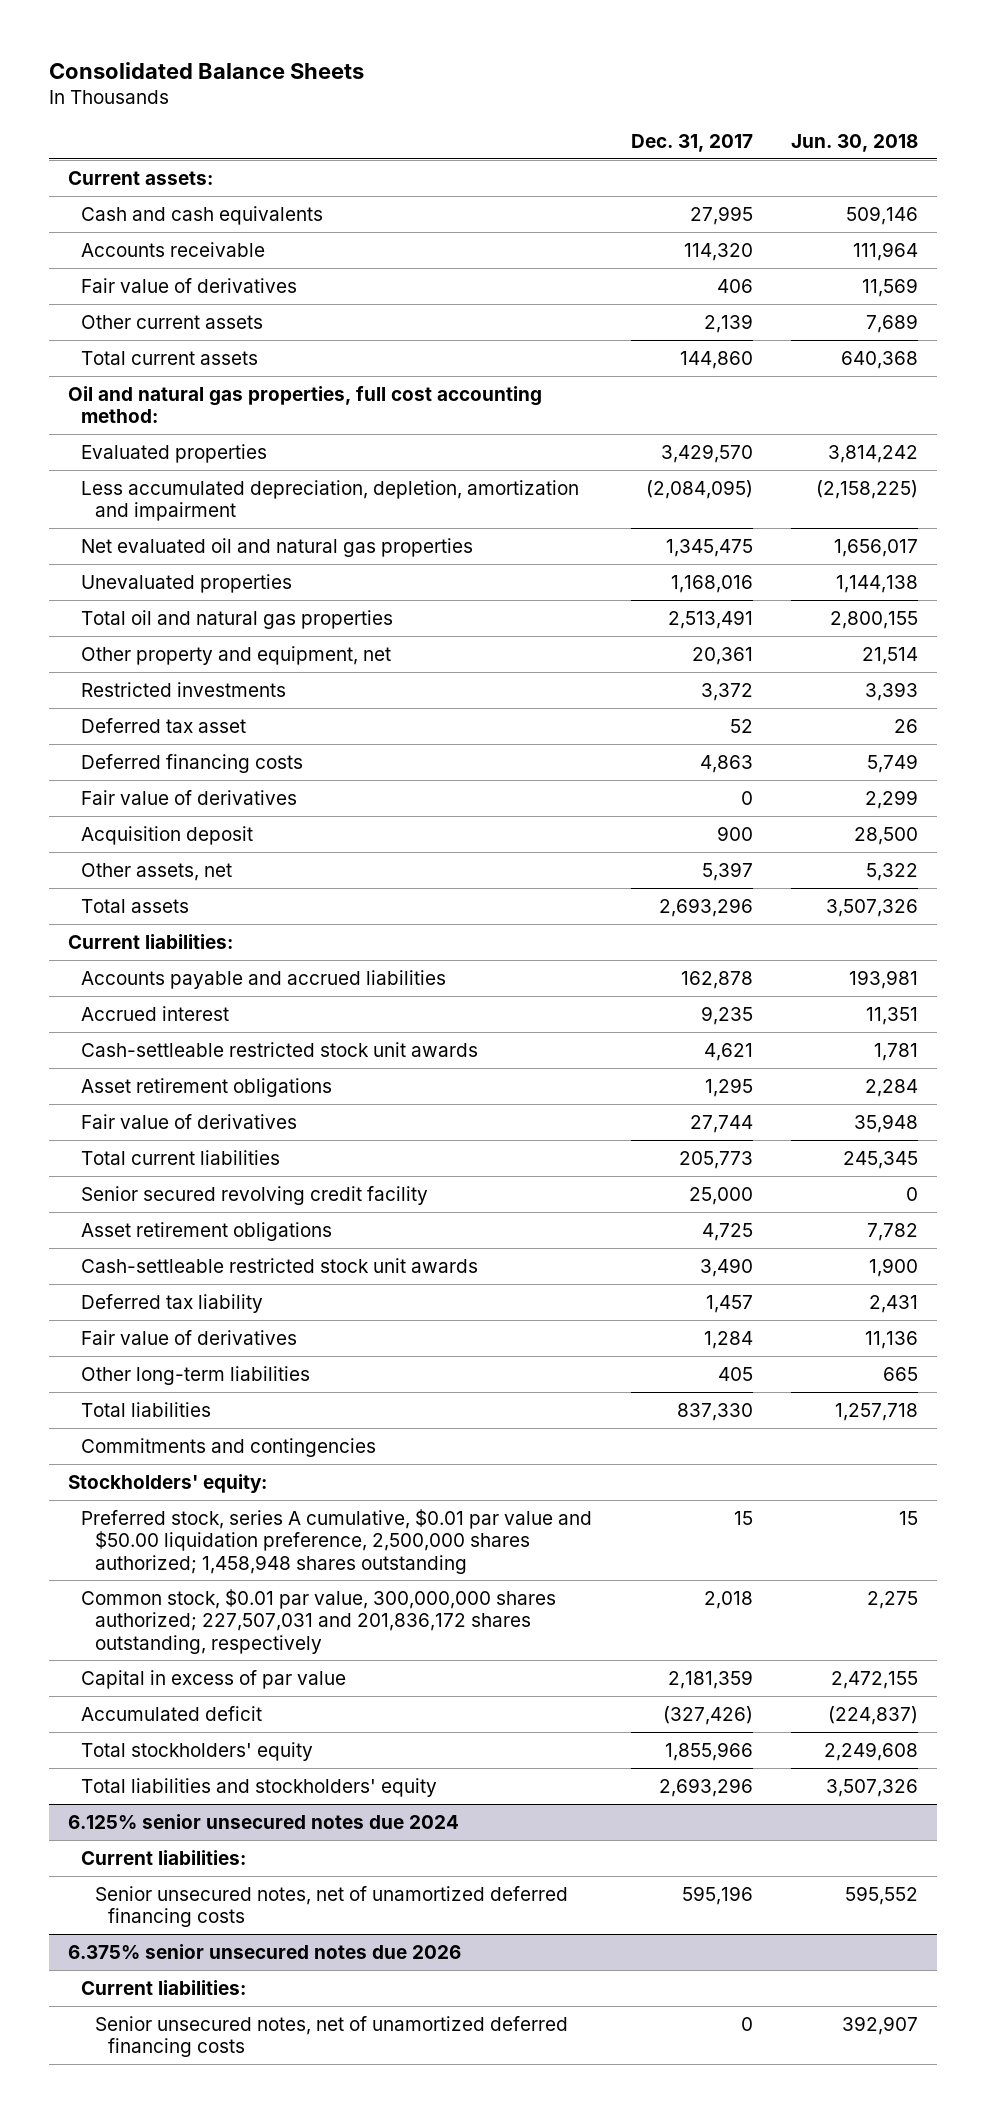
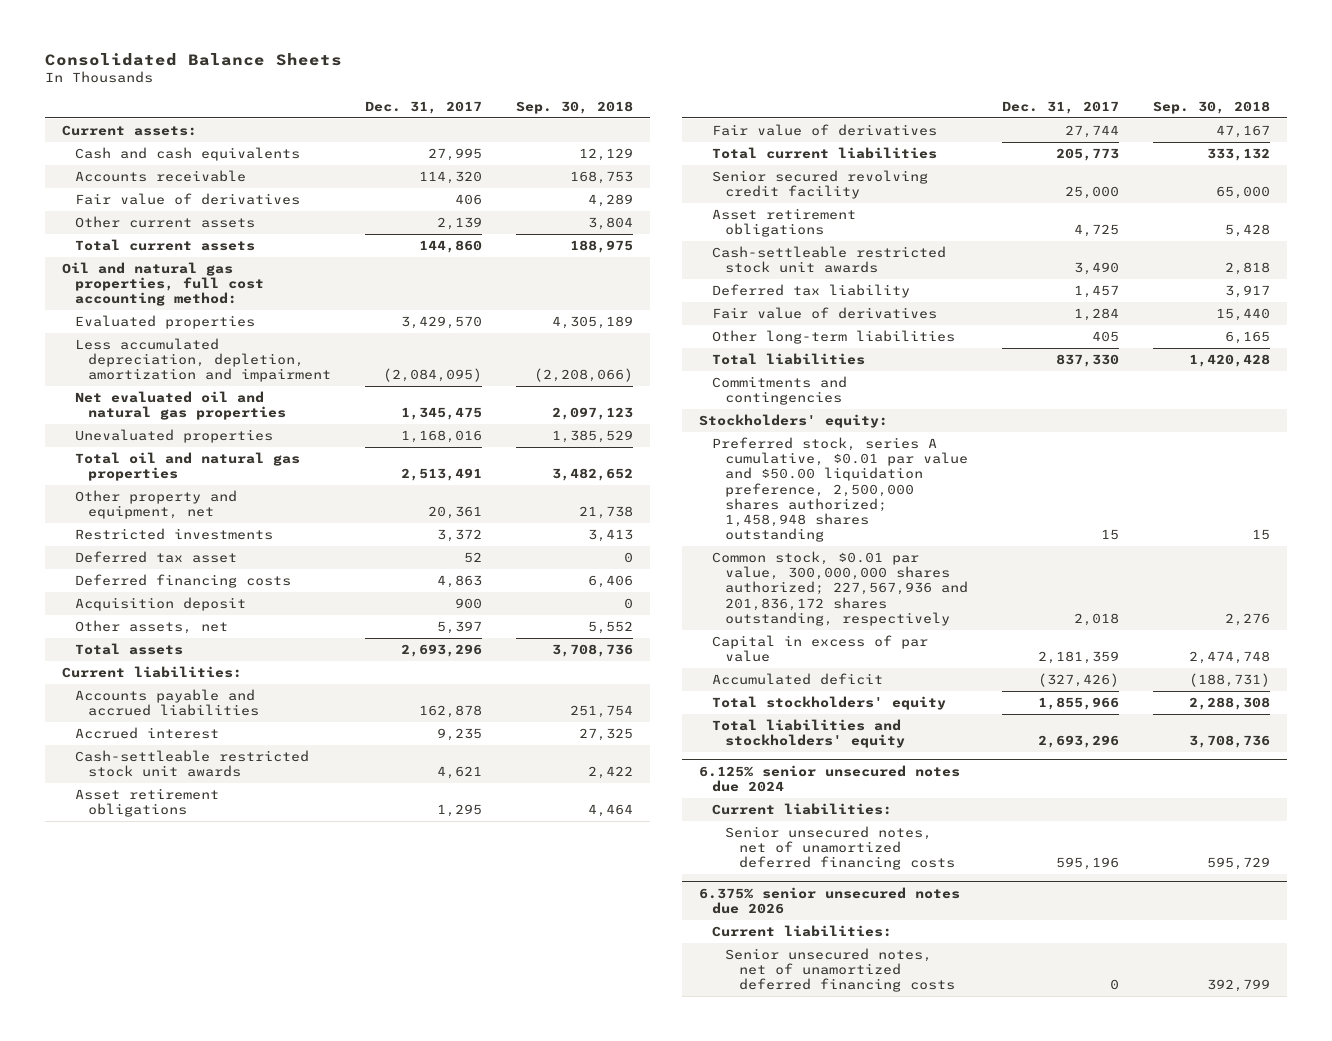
[790,134,918,153] Jun. 30, 2018 -> none
none -> [515,100,633,114] Sep. 30, 2018
[81,789,298,805] Fair value of derivatives -> none
[81,1588,557,1654] Common stock, $0.01 par value, 300,000,000 shares authorized; 227,507,031 and 201,836,172 shares outstanding, respectively -> [712,551,969,626] Common stock, $0.01 par value, 300,000,000 shares authorized; 227,567,936 and 201,836,172 shares outstanding, respectively

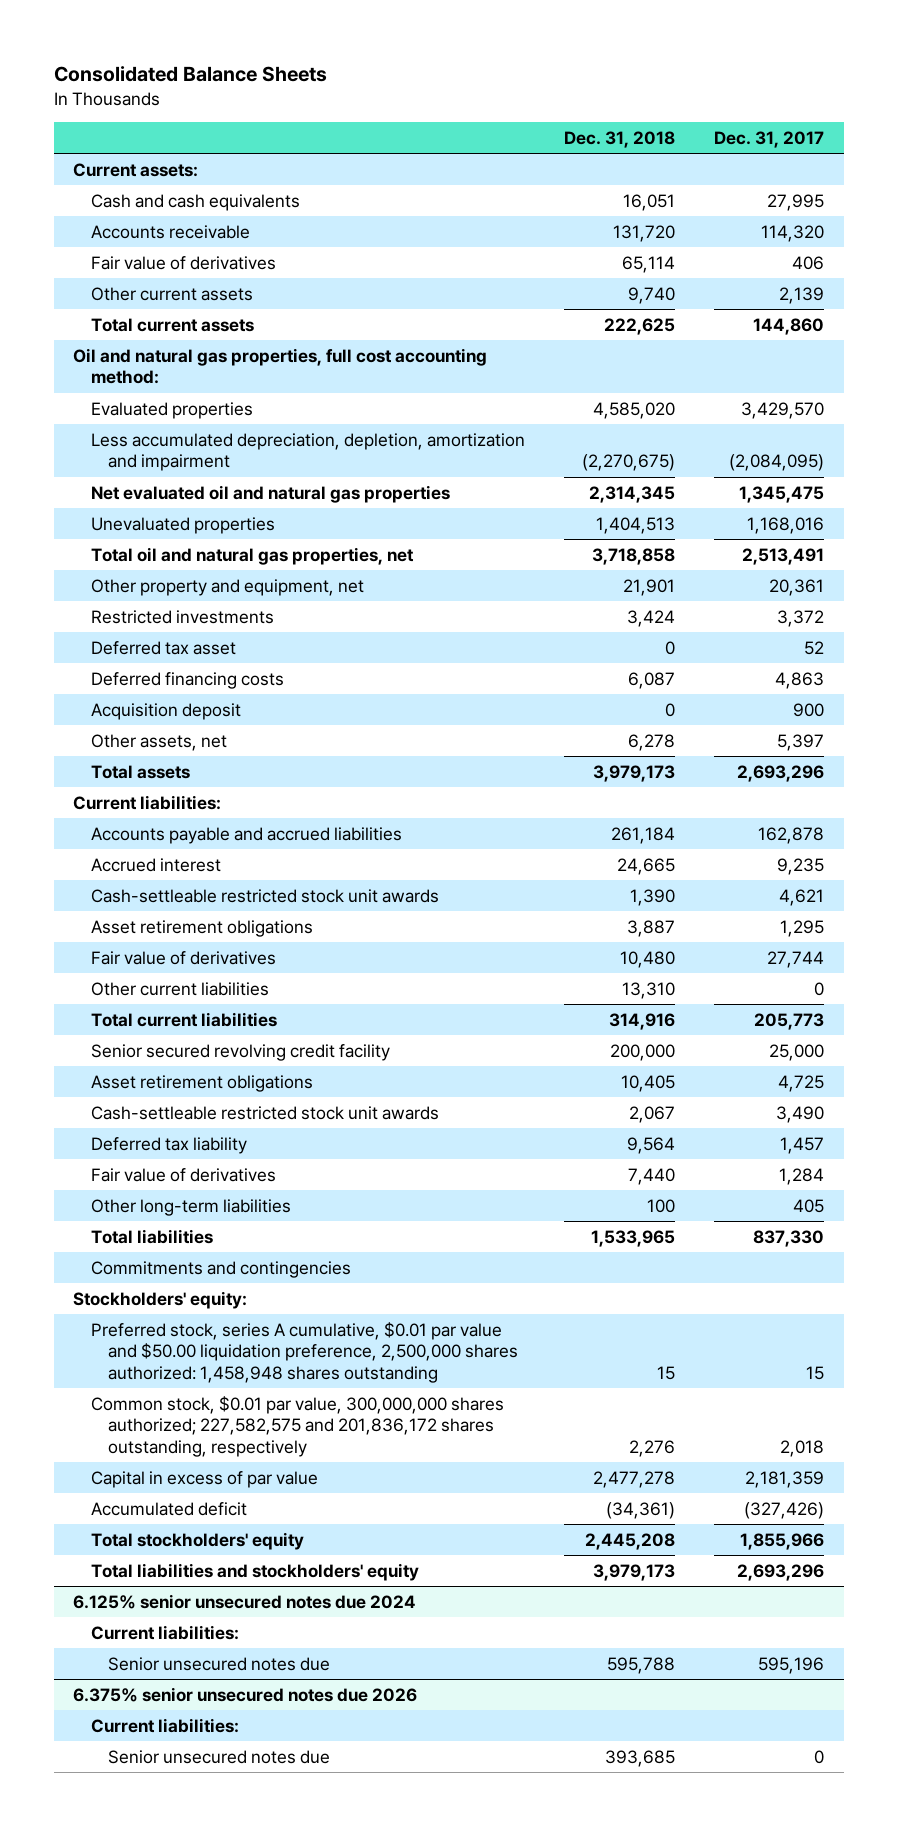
[515,100,633,114] Sep. 30, 2018 -> none
none -> [563,131,675,149] Dec. 31, 2018
[74,452,300,482] Total oil and natural gas properties -> [90,546,414,565] Total oil and natural gas properties, net
none -> [90,981,269,996] Other current liabilities
[712,437,969,543] Preferred stock, series A cumulative, $0.01 par value and $50.00 liquidation preference, 2,500,000 shares authorized; 1,458,948 shares outstanding -> [90,1321,518,1383] Preferred stock, series A cumulative, $0.01 par value and $50.00 liquidation preference, 2,500,000 shares authorized: 1,458,948 shares outstanding
[712,551,969,626] Common stock, $0.01 par value, 300,000,000 shares authorized; 227,567,936 and 201,836,172 shares outstanding, respectively -> [90,1395,504,1457] Common stock, $0.01 par value, 300,000,000 shares authorized; 227,582,575 and 201,836,172 shares outstanding, respectively
[725,826,955,871] Senior unsecured notes, net of unamortized deferred financing costs -> [107,1656,330,1671] Senior unsecured notes due
[725,948,955,993] Senior unsecured notes, net of unamortized deferred financing costs -> [107,1749,330,1764] Senior unsecured notes due

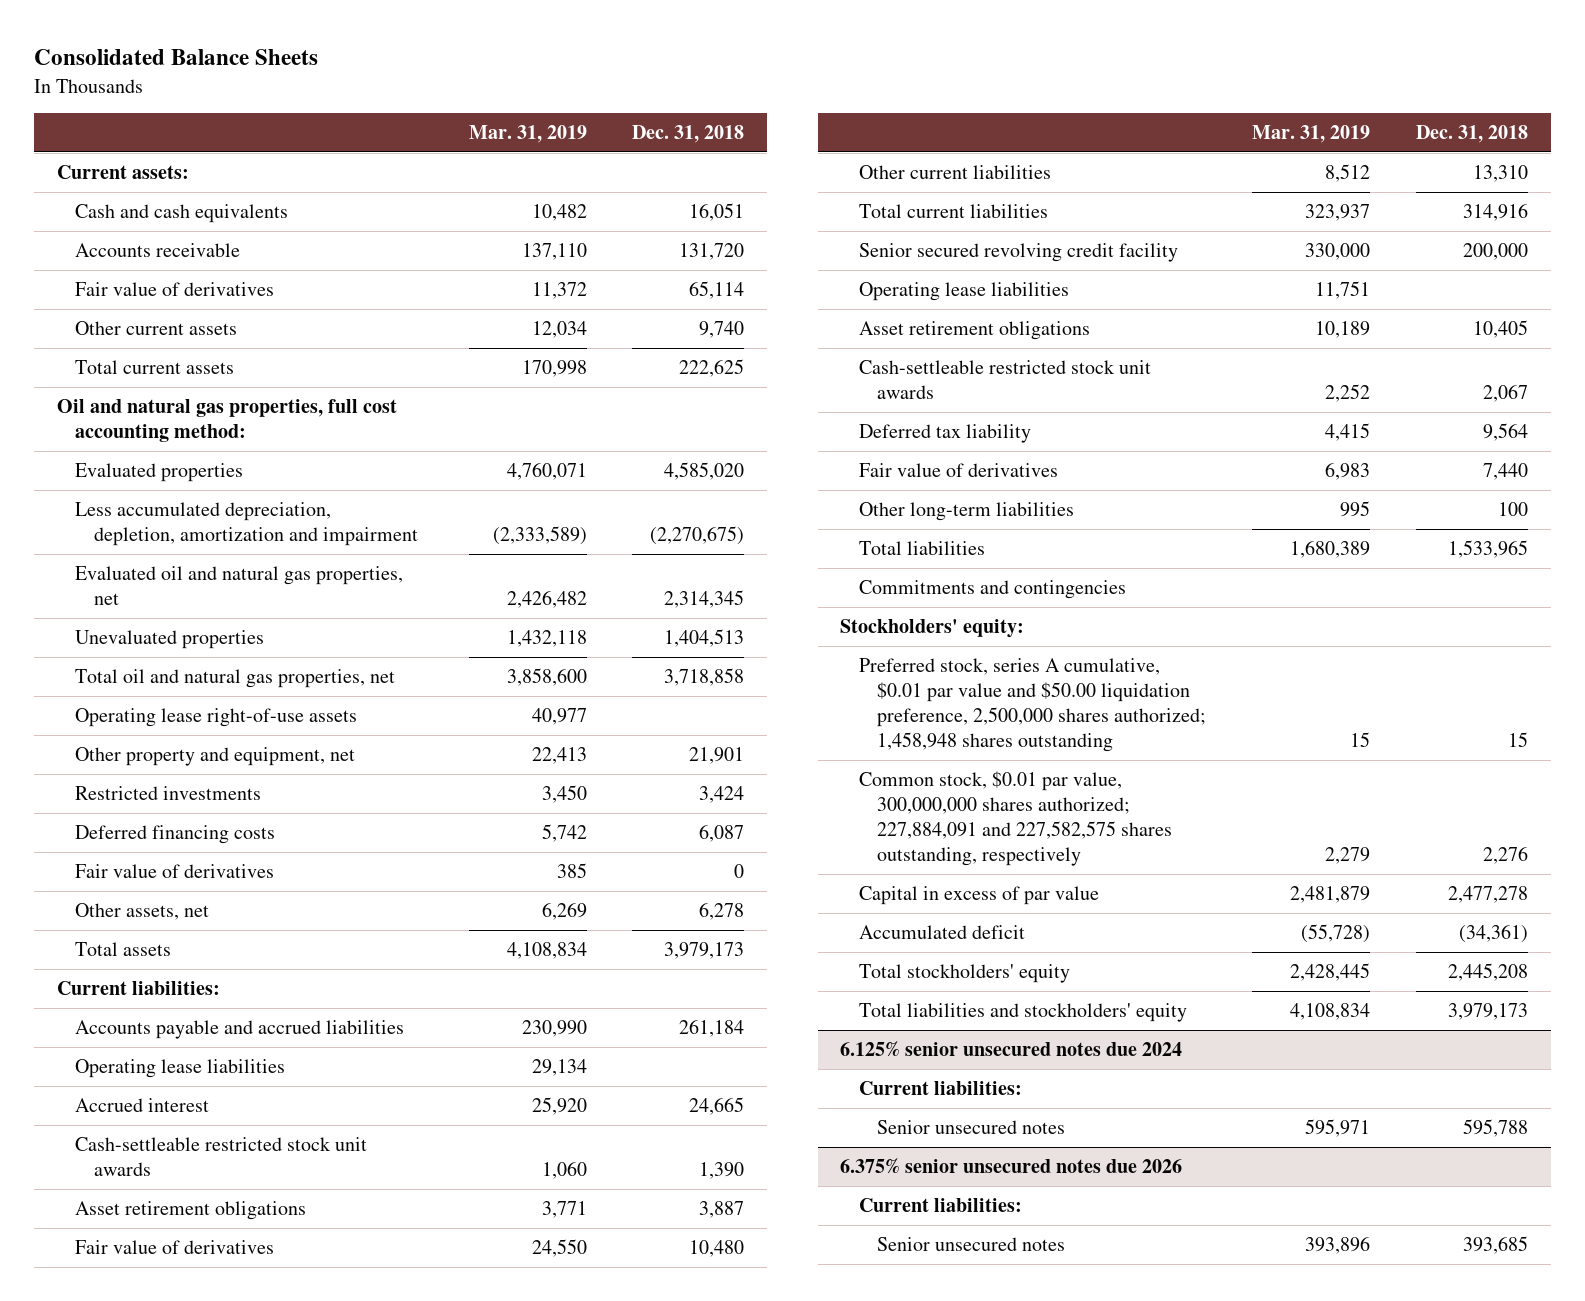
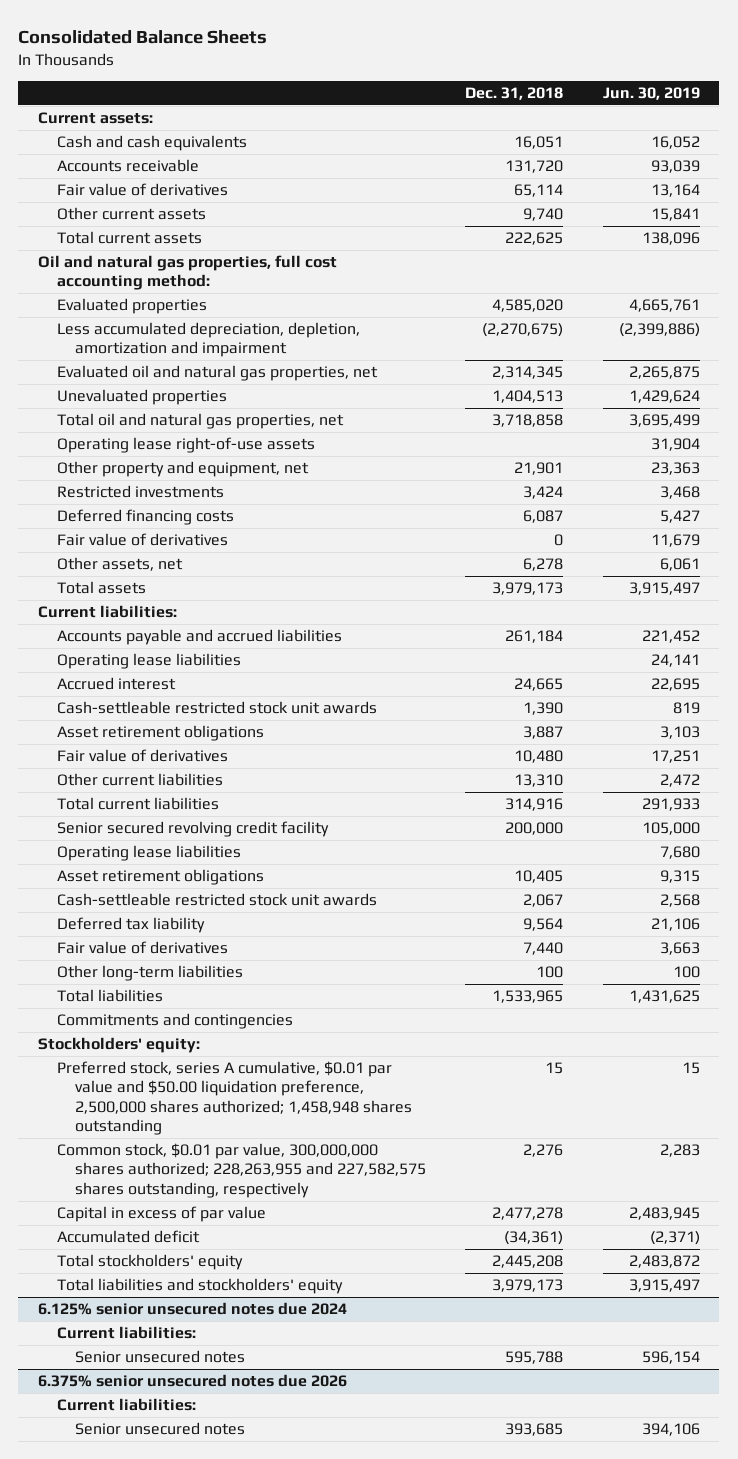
[468,124,587,143] Mar. 31, 2019 -> none
none -> [602,86,700,100] Jun. 30, 2019
[858,771,1173,867] Common stock, $0.01 par value, 300,000,000 shares authorized; 227,884,091 and 227,582,575 shares outstanding, respectively -> [56,1143,427,1198] Common stock, $0.01 par value, 300,000,000 shares authorized; 228,263,955 and 227,582,575 shares outstanding, respectively

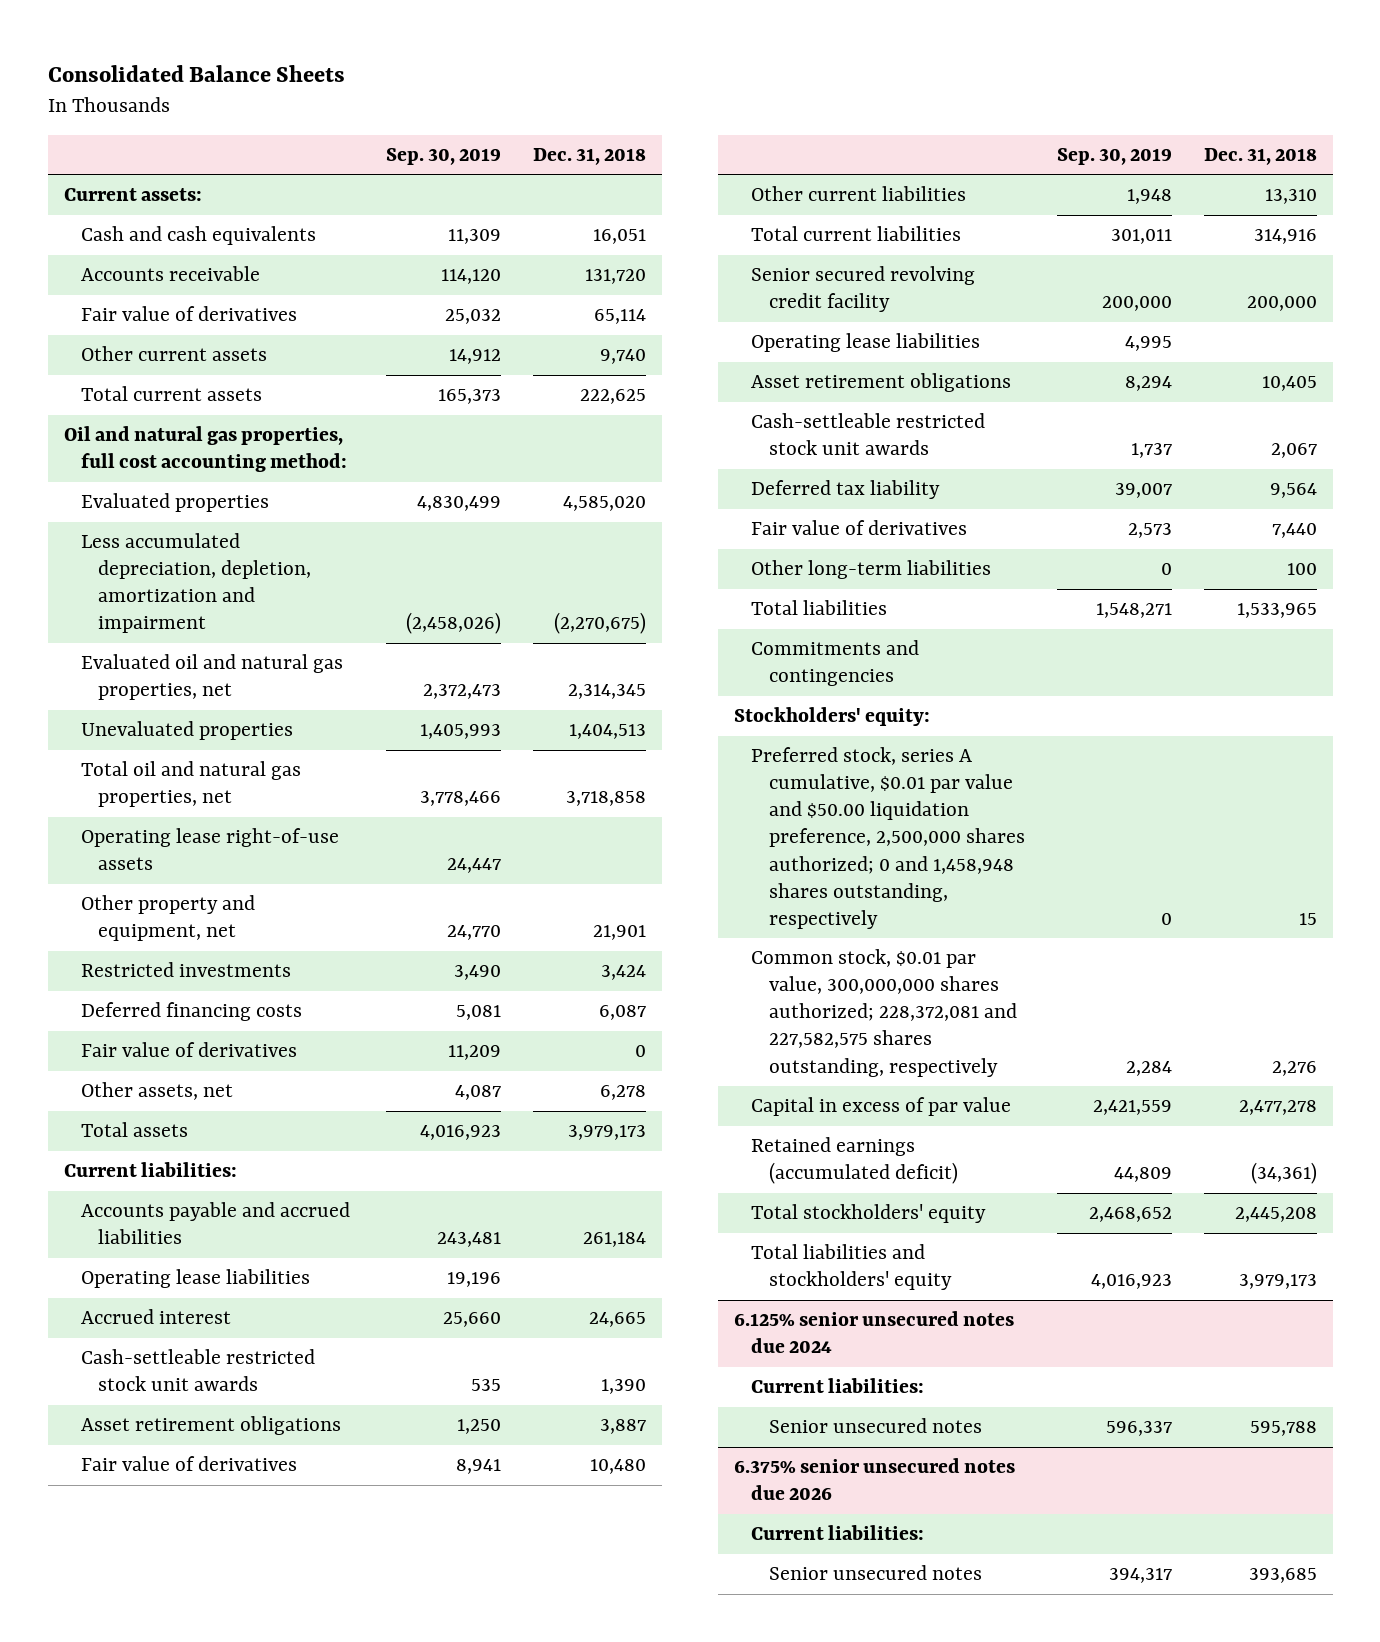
[602,86,700,100] Jun. 30, 2019 -> none
none -> [386,147,502,165] Sep. 30, 2019
[56,1061,413,1135] Preferred stock, series A cumulative, $0.01 par value and $50.00 liquidation preference, 2,500,000 shares authorized; 1,458,948 shares outstanding -> [751,747,1025,929] Preferred stock, series A cumulative, $0.01 par value and $50.00 liquidation preference, 2,500,000 shares authorized; 0 and 1,458,948 shares outstanding, respectively
[56,1143,427,1198] Common stock, $0.01 par value, 300,000,000 shares authorized; 228,263,955 and 227,582,575 shares outstanding, respectively -> [751,949,1017,1077] Common stock, $0.01 par value, 300,000,000 shares authorized; 228,372,081 and 227,582,575 shares outstanding, respectively
[56,1230,200,1244] Accumulated deficit -> [751,1137,958,1185] Retained earnings (accumulated deficit)

